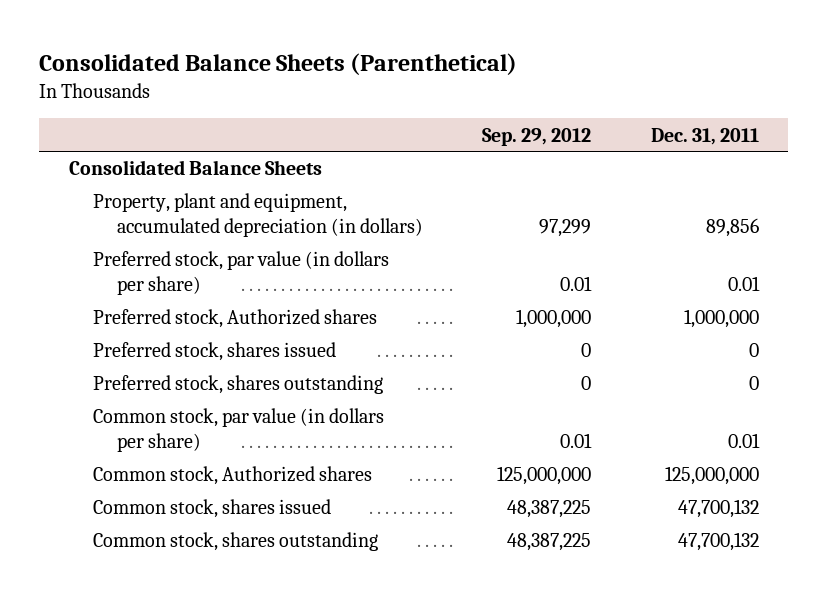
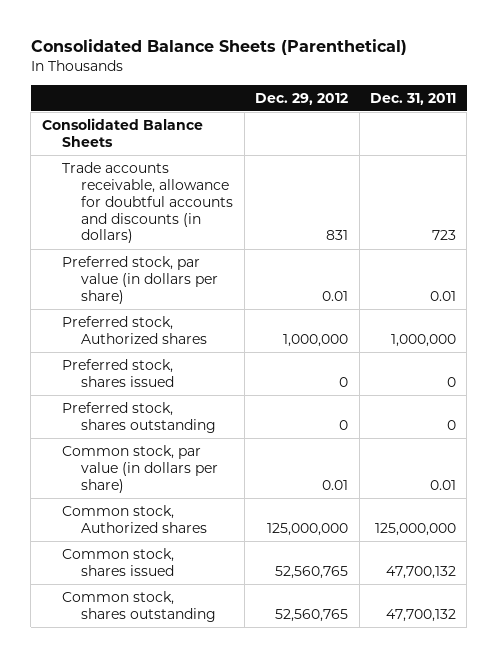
[482,127,592,146] Sep. 29, 2012 -> none
none -> [255,92,349,105] Dec. 29, 2012
[93,193,424,238] Property, plant and equipment, accumulated depreciation (in dollars) -> none
none -> [61,161,234,244] Trade accounts receivable, allowance for doubtful accounts and discounts (in dollars)

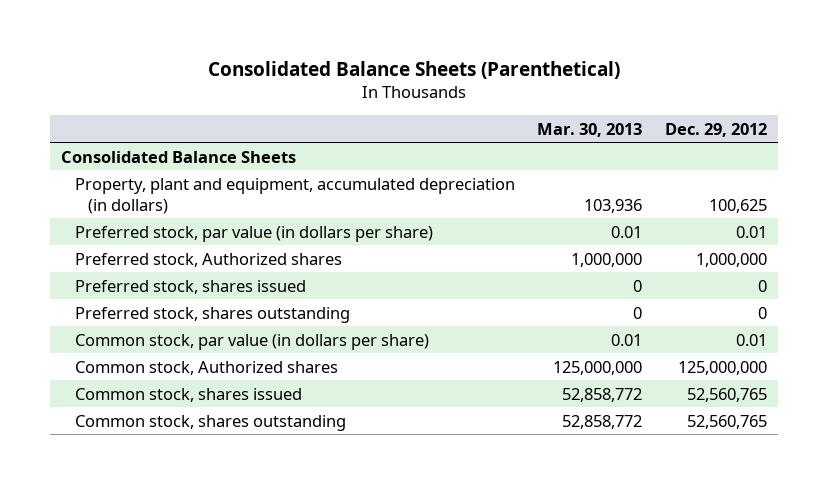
[369,92,456,105] Dec. 31, 2011 -> none
none -> [537,122,643,137] Mar. 30, 2013
[61,161,234,244] Trade accounts receivable, allowance for doubtful accounts and discounts (in dollars) -> none
none -> [74,177,515,214] Property, plant and equipment, accumulated depreciation (in dollars)

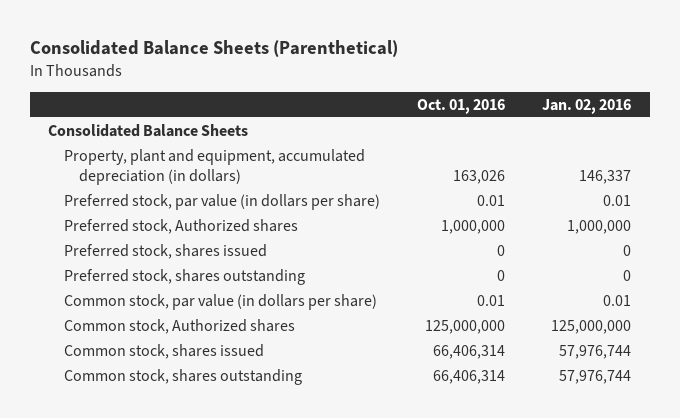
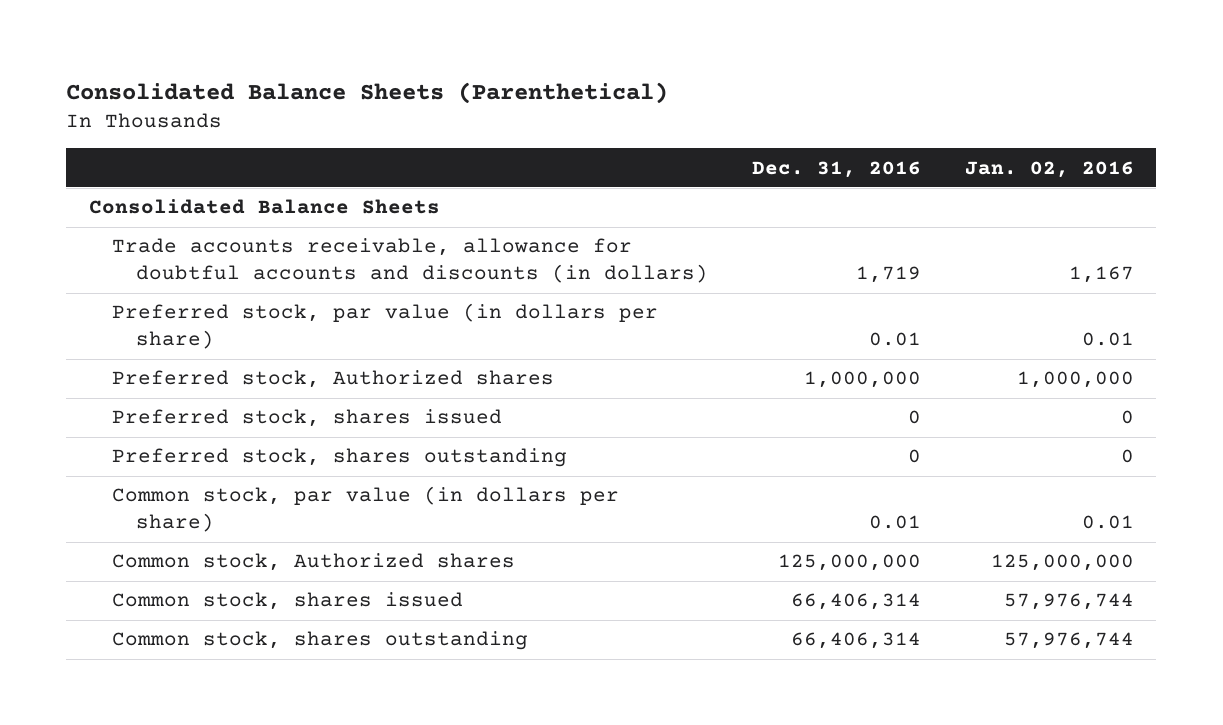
[417,98,506,114] Oct. 01, 2016 -> none
none -> [752,160,922,178] Dec. 31, 2016
[63,148,365,186] Property, plant and equipment, accumulated depreciation (in dollars) -> none
none -> [112,238,708,284] Trade accounts receivable, allowance for doubtful accounts and discounts (in dollars)

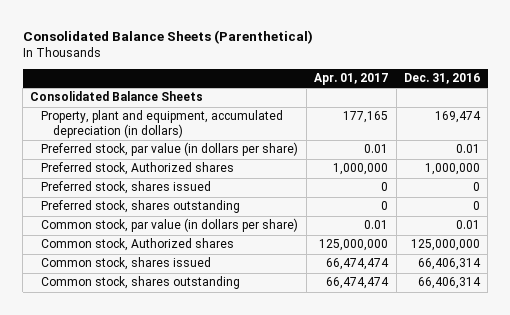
[965,160,1135,178] Jan. 02, 2016 -> none
none -> [314,73,389,86] Apr. 01, 2017
[112,238,708,284] Trade accounts receivable, allowance for doubtful accounts and discounts (in dollars) -> none
none -> [41,110,284,138] Property, plant and equipment, accumulated depreciation (in dollars)

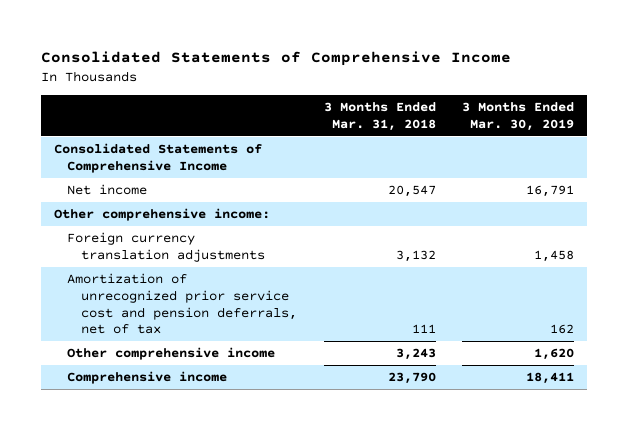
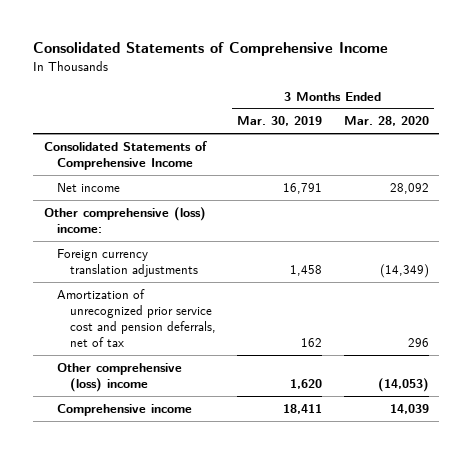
[323,102,436,131] 3 Months Ended Mar. 31, 2018 -> none
none -> [343,116,429,127] Mar. 28, 2020
[53,208,270,222] Other comprehensive income: -> [44,206,207,234] Other comprehensive (loss) income:
[67,347,276,361] Other comprehensive income -> [56,362,182,393] Other comprehensive (loss) income

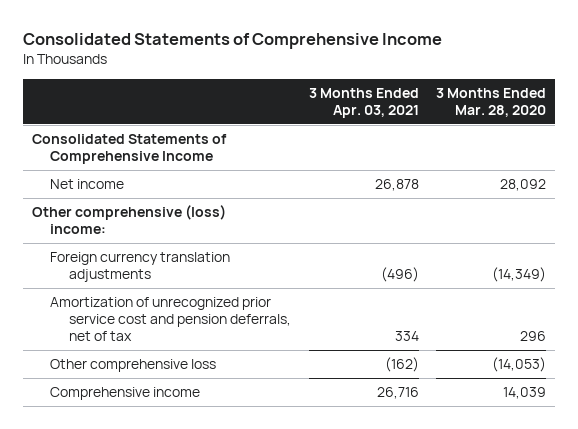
[237,116,323,127] Mar. 30, 2019 -> none
none -> [308,87,419,118] 3 Months Ended Apr. 03, 2021
[56,362,182,393] Other comprehensive (loss) income -> [50,359,217,373] Other comprehensive loss

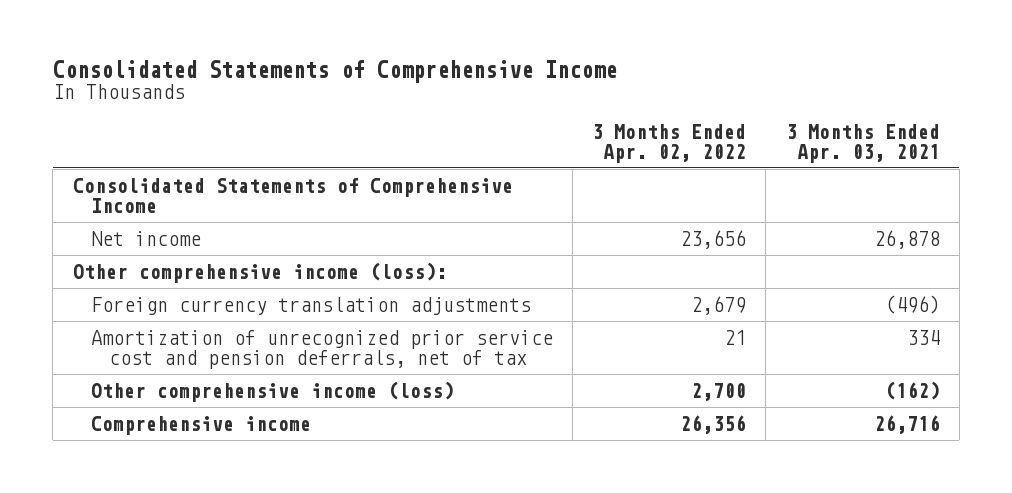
[436,87,547,117] 3 Months Ended Mar. 28, 2020 -> none
none -> [592,123,747,163] 3 Months Ended Apr. 02, 2022
[31,205,226,235] Other comprehensive (loss) income: -> [72,261,447,283] Other comprehensive income (loss):
[50,359,217,373] Other comprehensive loss -> [90,380,454,402] Other comprehensive income (loss)

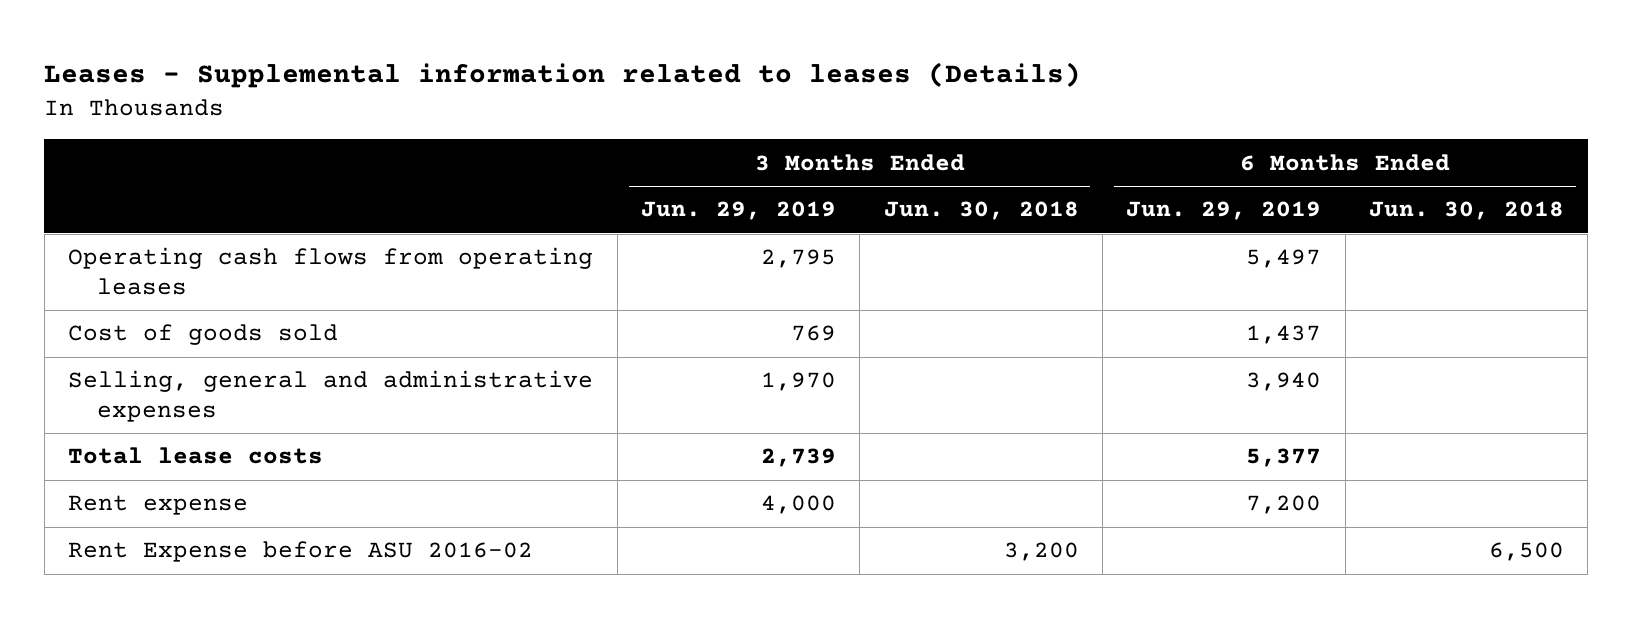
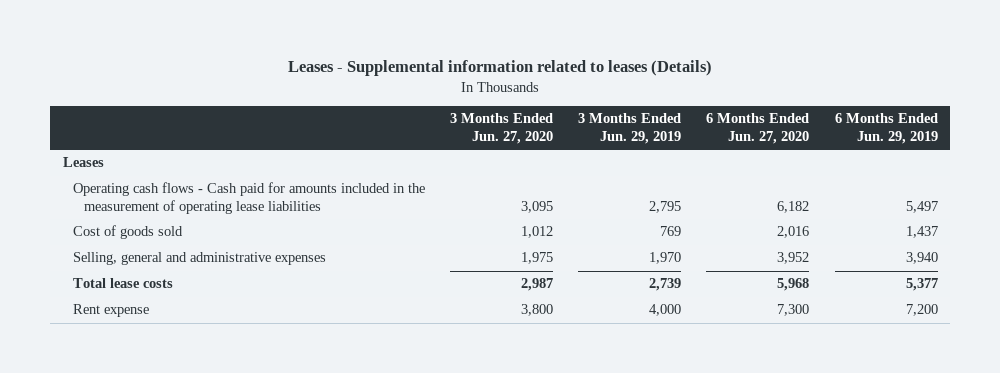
[883,201,1079,221] Jun. 30, 2018 -> none
[1368,201,1564,221] Jun. 30, 2018 -> none
none -> [450,113,554,144] 3 Months Ended Jun. 27, 2020
none -> [706,113,810,144] 6 Months Ended Jun. 27, 2020
none -> [62,157,104,168] Leases
[68,247,594,295] Operating cash flows from operating leases -> [73,182,426,214] Operating cash flows - Cash paid for amounts included in the measurement of operating lease liabilities
[68,541,534,563] Rent Expense before ASU 2016-02 -> none

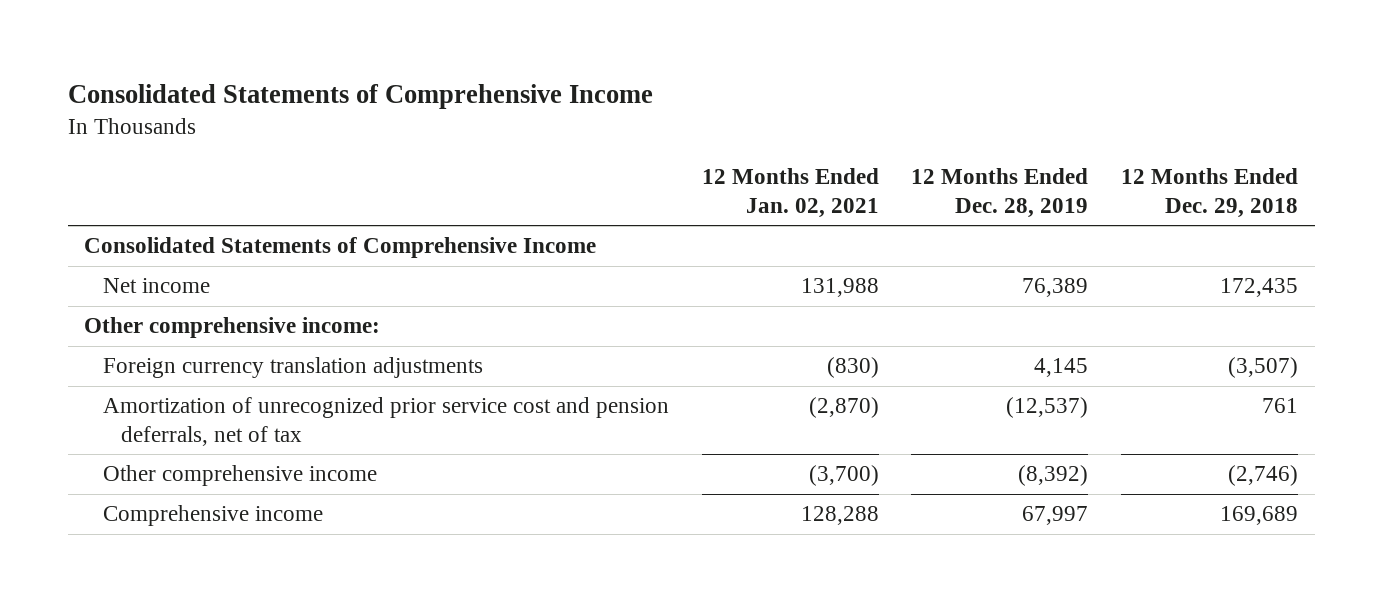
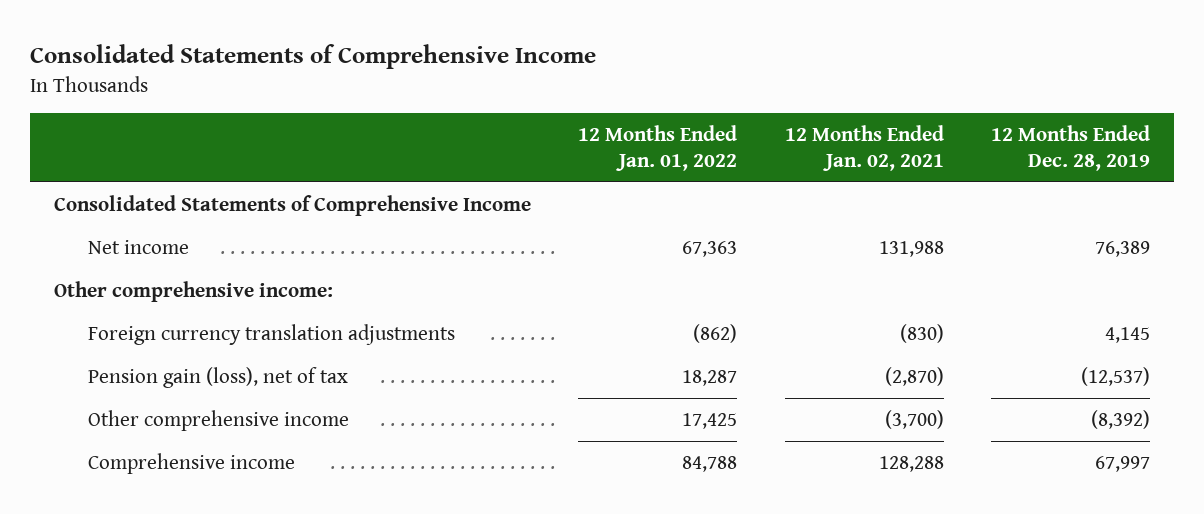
[1121,168,1299,218] 12 Months Ended Dec. 29, 2018 -> none
none -> [578,124,738,171] 12 Months Ended Jan. 01, 2022
[102,397,669,446] Amortization of unrecognized prior service cost and pension deferrals, net of tax -> [87,367,348,389] Pension gain (loss), net of tax

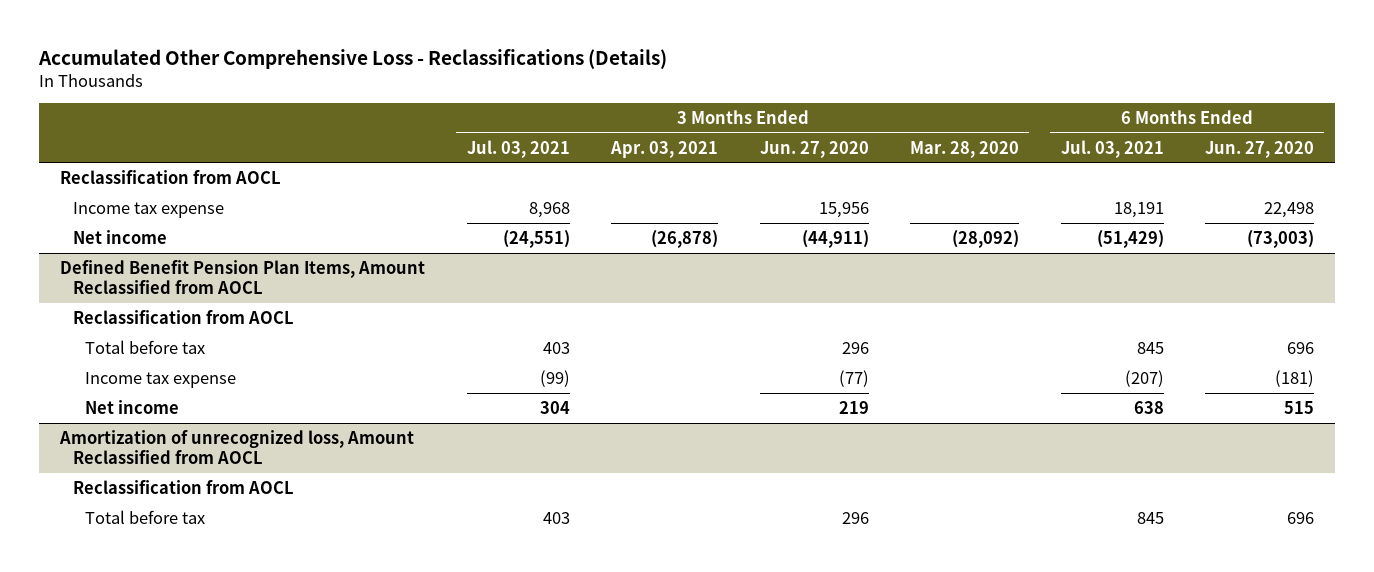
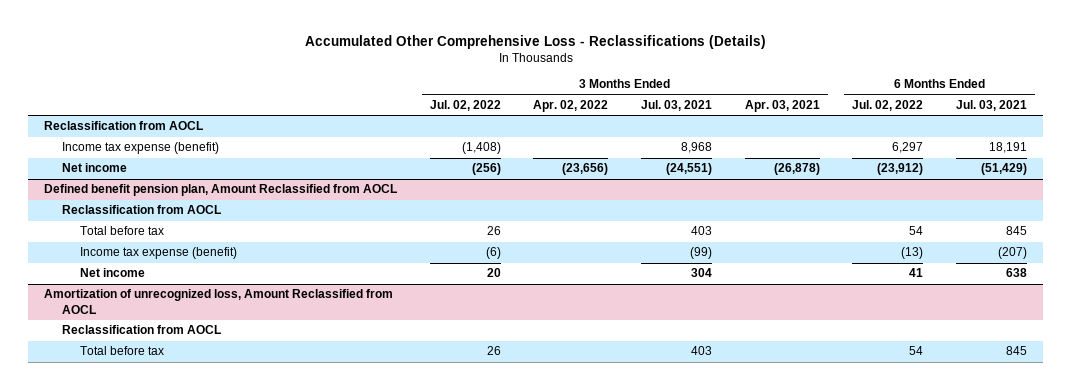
[759,140,869,158] Jun. 27, 2020 -> none
[910,140,1020,158] Mar. 28, 2020 -> none
[1205,140,1315,158] Jun. 27, 2020 -> none
none -> [429,100,501,112] Jul. 02, 2022
none -> [533,100,609,113] Apr. 02, 2022
none -> [852,100,924,112] Jul. 02, 2022
[72,201,224,218] Income tax expense -> [61,142,219,155] Income tax expense (benefit)
[60,259,426,294] Defined Benefit Pension Plan Items, Amount Reclassified from AOCL -> [44,184,398,197] Defined benefit pension plan, Amount Reclassified from AOCL
[85,371,237,388] Income tax expense -> [79,247,237,260] Income tax expense (benefit)

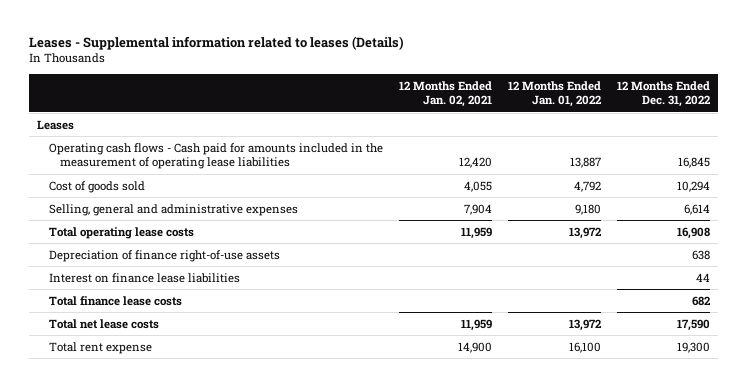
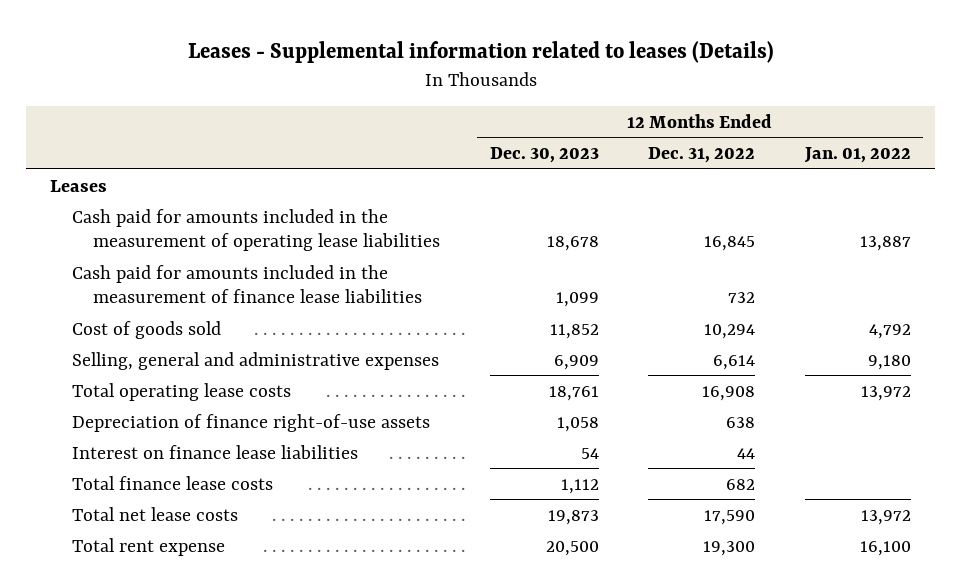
[398,80,492,108] 12 Months Ended Jan. 02, 2021 -> none
none -> [489,146,599,163] Dec. 30, 2023
[48,142,383,170] Operating cash flows - Cash paid for amounts included in the measurement of operating lease liabilities -> [71,208,441,252] Cash paid for amounts included in the measurement of operating lease liabilities
none -> [71,264,423,304] Cash paid for amounts included in the measurement of finance lease liabilities

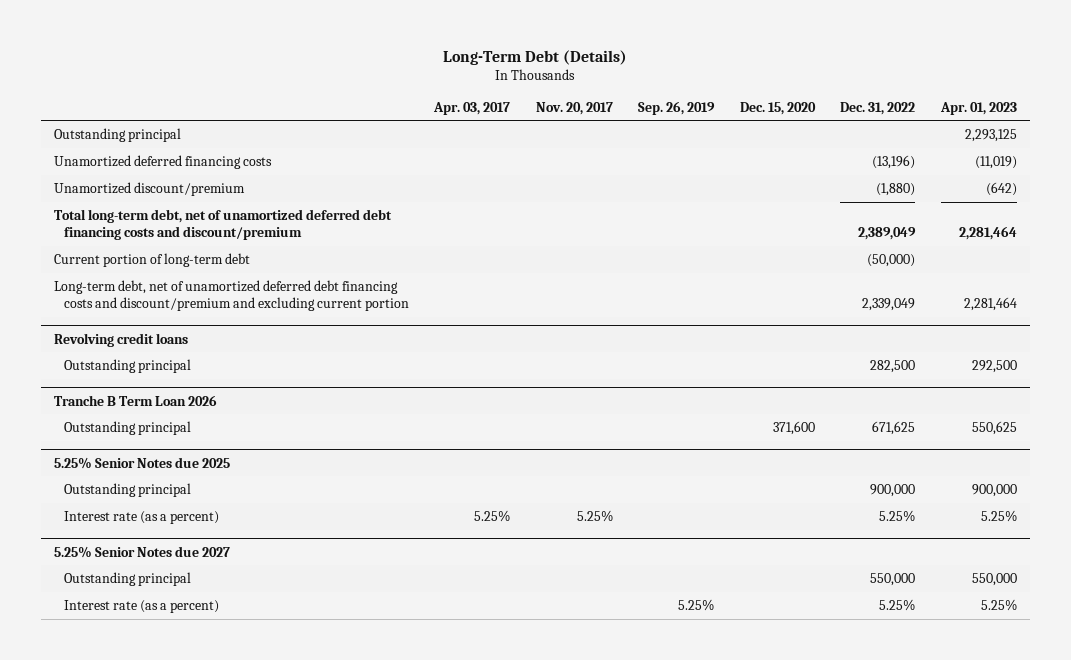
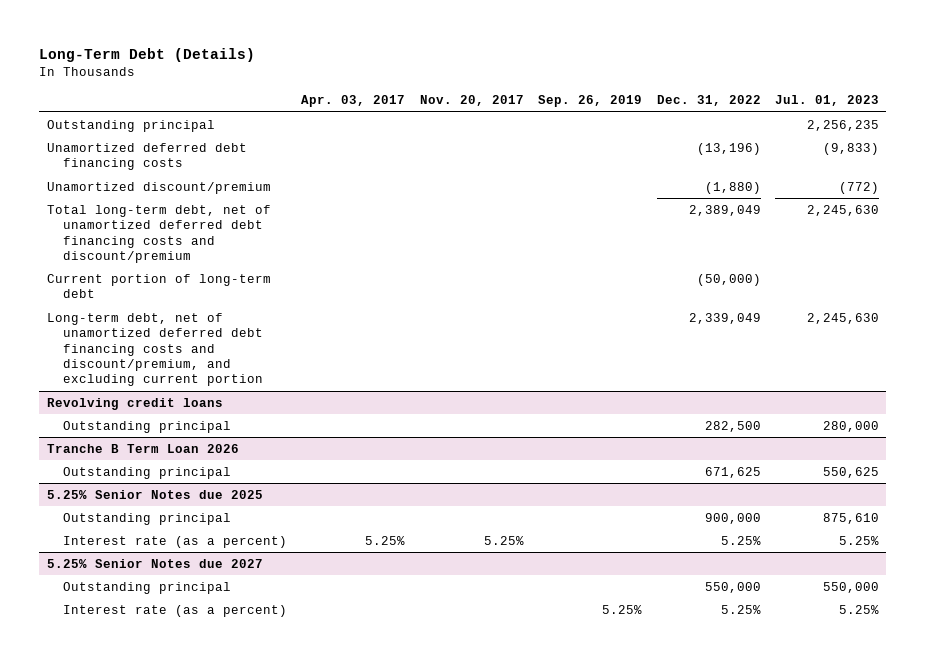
[739,101,816,115] Dec. 15, 2020 -> none
[939,101,1017,115] Apr. 01, 2023 -> none
none -> [775,95,880,107] Jul. 01, 2023
[53,154,272,169] Unamortized deferred financing costs -> [46,142,247,171] Unamortized deferred debt financing costs
[53,279,409,312] Long-term debt, net of unamortized deferred debt financing costs and discount/premium and excluding current portion -> [46,312,263,387] Long-term debt, net of unamortized deferred debt financing costs and discount/premium, and excluding current portion

